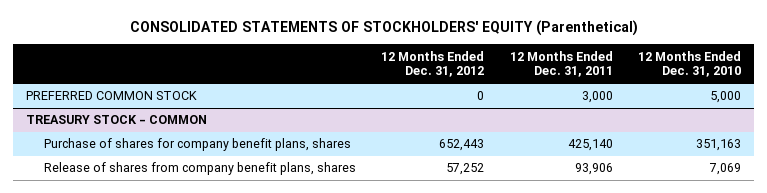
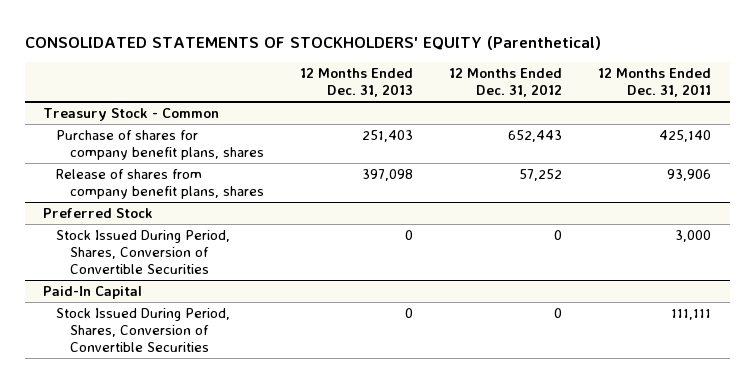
[638,50,742,78] 12 Months Ended Dec. 31, 2010 -> none
none -> [299,68,413,98] 12 Months Ended Dec. 31, 2013
[25,91,197,101] PREFERRED COMMON STOCK -> none
[25,115,207,125] TREASURY STOCK - COMMON -> [43,108,220,122] Treasury Stock - Common
none -> [43,208,154,219] Preferred Stock
none -> [56,230,231,274] Stock Issued During Period, Shares, Conversion of Convertible Securities
none -> [43,286,143,300] Paid-In Capital
none -> [56,308,231,352] Stock Issued During Period, Shares, Conversion of Convertible Securities

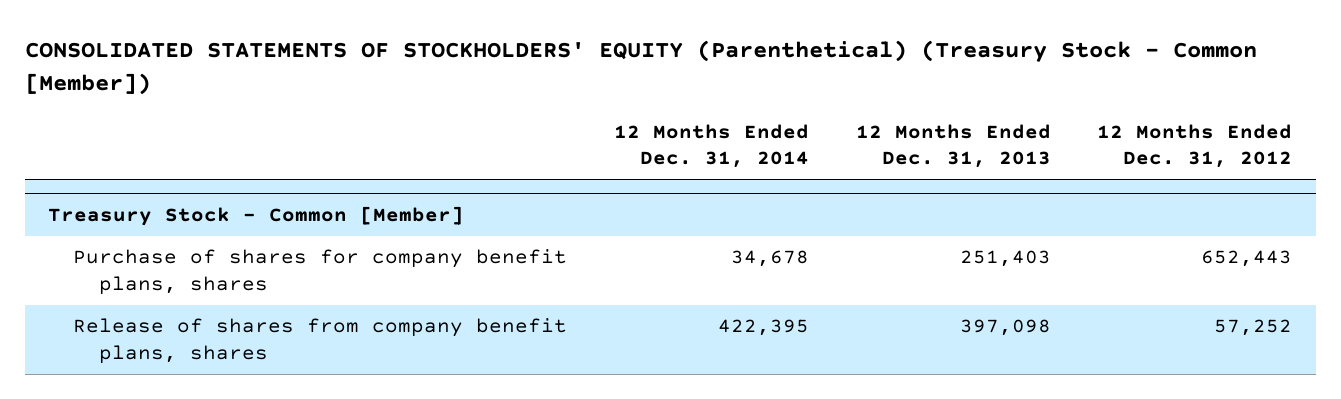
[25,35,602,50] CONSOLIDATED STATEMENTS OF STOCKHOLDERS' EQUITY (Parenthetical) -> [24,40,1257,95] CONSOLIDATED STATEMENTS OF STOCKHOLDERS' EQUITY (Parenthetical) (Treasury Stock - Common [Member])
[598,68,712,98] 12 Months Ended Dec. 31, 2011 -> none
none -> [614,123,810,169] 12 Months Ended Dec. 31, 2014
[43,108,220,122] Treasury Stock - Common -> [48,205,465,226] Treasury Stock - Common [Member]
[43,208,154,219] Preferred Stock -> none
[56,230,231,274] Stock Issued During Period, Shares, Conversion of Convertible Securities -> none
[43,286,143,300] Paid-In Capital -> none
[56,308,231,352] Stock Issued During Period, Shares, Conversion of Convertible Securities -> none

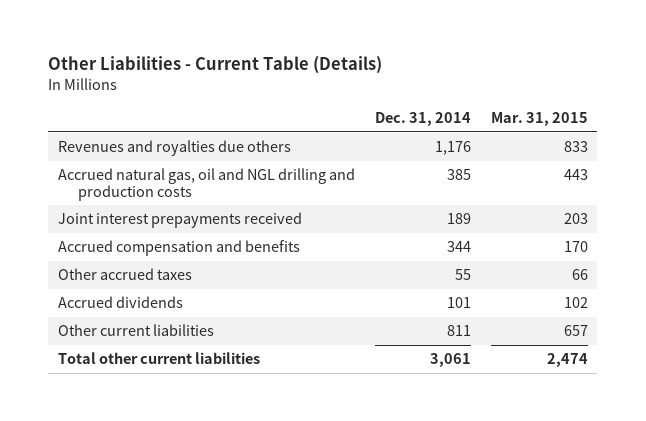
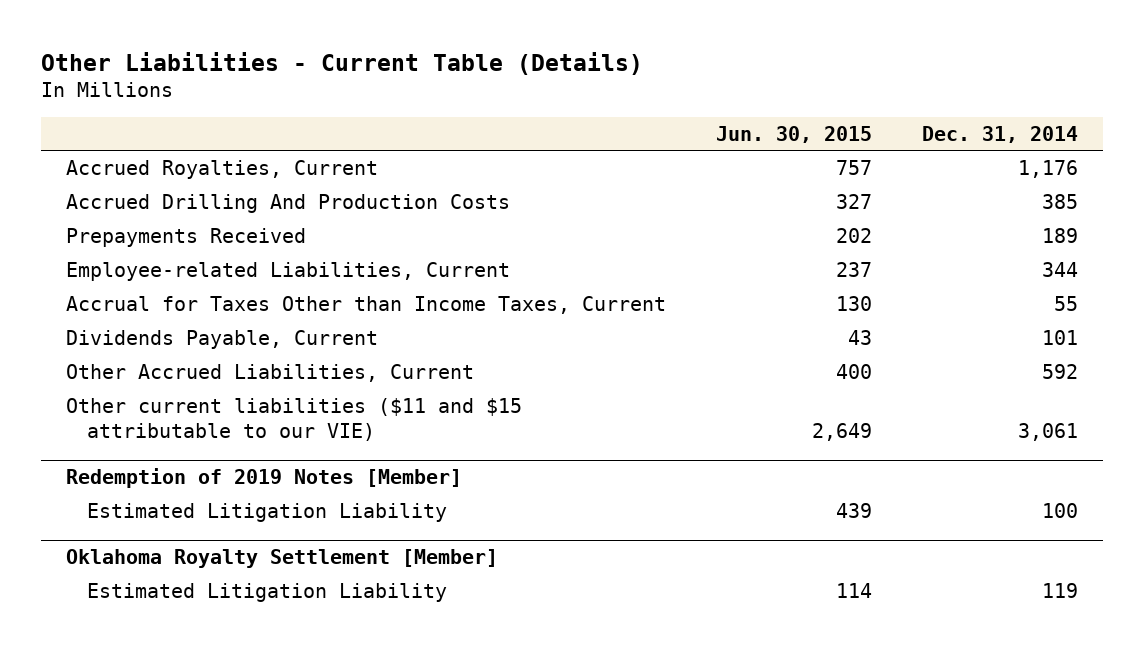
[490,112,588,127] Mar. 31, 2015 -> none
none -> [715,125,872,143] Jun. 30, 2015
[58,140,292,157] Revenues and royalties due others -> [65,159,378,179] Accrued Royalties, Current
[58,168,356,201] Accrued natural gas, oil and NGL drilling and production costs -> [65,193,510,213] Accrued Drilling And Production Costs
[58,212,303,229] Joint interest prepayments received -> [65,227,306,247] Prepayments Received
[58,240,301,257] Accrued compensation and benefits -> [65,261,510,281] Employee-related Liabilities, Current
[58,268,193,281] Other accrued taxes -> [65,295,666,314] Accrual for Taxes Other than Income Taxes, Current
[58,296,184,309] Accrued dividends -> [65,329,378,349] Dividends Payable, Current
[58,324,215,337] Other current liabilities -> [65,363,474,382] Other Accrued Liabilities, Current
[446,325,471,337] 811 -> [1041,363,1078,379] 592
[58,352,261,365] Total other current liabilities -> [65,397,522,441] Other current liabilities ($11 and $15 attributable to our VIE)
none -> [65,468,462,489] Redemption of 2019 Notes [Member]
none -> [87,502,448,522] Estimated Litigation Liability
none -> [65,549,498,569] Oklahoma Royalty Settlement [Member]
none -> [87,582,448,602] Estimated Litigation Liability

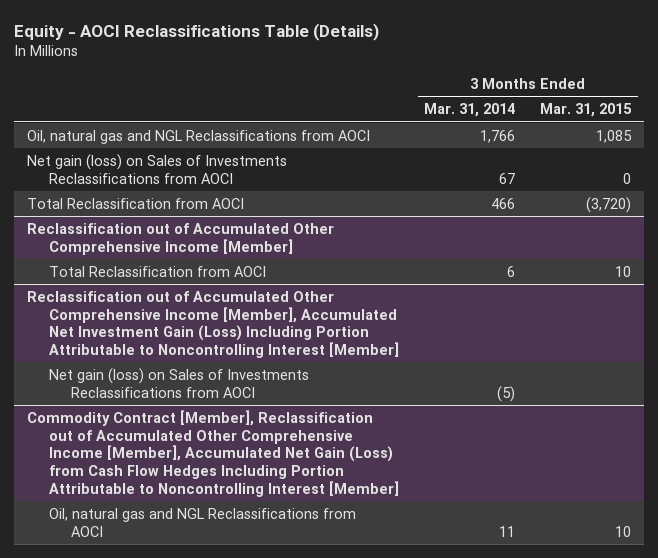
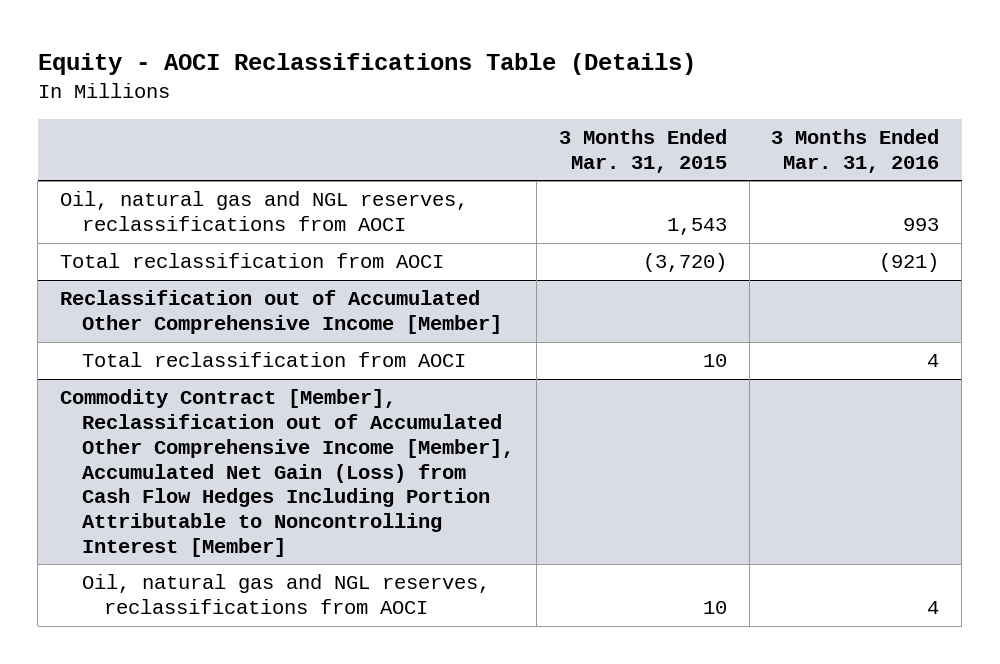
[423,103,515,118] Mar. 31, 2014 -> none
none -> [771,128,940,173] 3 Months Ended Mar. 31, 2016
[26,153,287,184] Net gain (loss) on Sales of Investments Reclassifications from AOCI -> none
[26,129,370,144] Oil, natural gas and NGL Reclassifications from AOCI -> [60,191,469,232] Oil, natural gas and NGL reserves, reclassifications from AOCI
[596,129,633,143] 1,085 -> [666,218,727,236] 1,543
[26,197,244,209] Total Reclassification from AOCI -> [60,253,445,269] Total reclassification from AOCI
[26,290,399,358] Reclassification out of Accumulated Other Comprehensive Income [Member], Accumulated Net Investment Gain (Loss) Including Portion Attributable to Noncontrolling Interest [Member] -> none
[48,367,309,398] Net gain (loss) on Sales of Investments Reclassifications from AOCI -> none
[48,265,266,277] Total Reclassification from AOCI -> [82,352,467,368] Total reclassification from AOCI
[48,507,356,537] Oil, natural gas and NGL Reclassifications from AOCI -> [82,574,491,615] Oil, natural gas and NGL reserves, reclassifications from AOCI

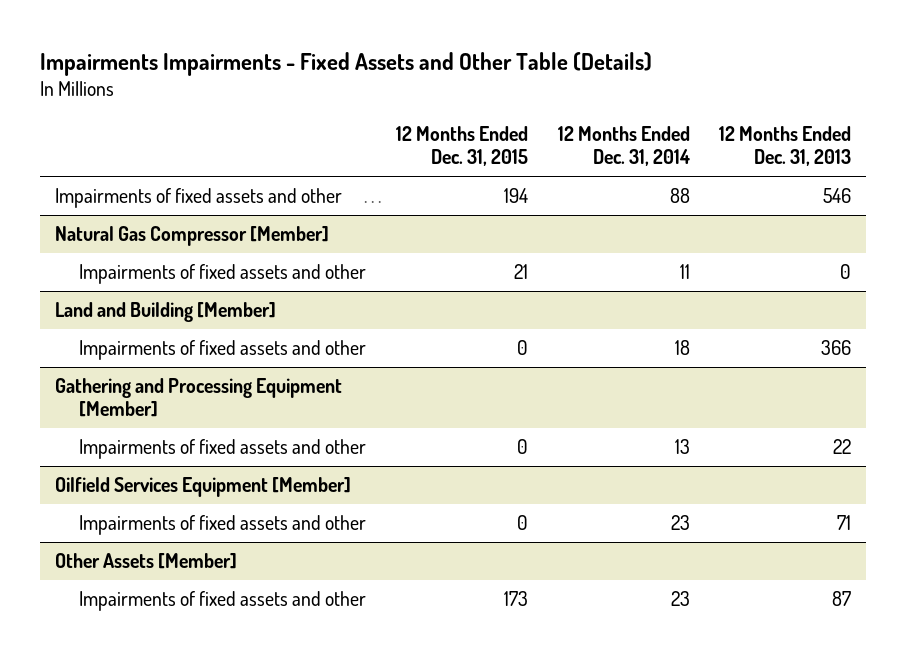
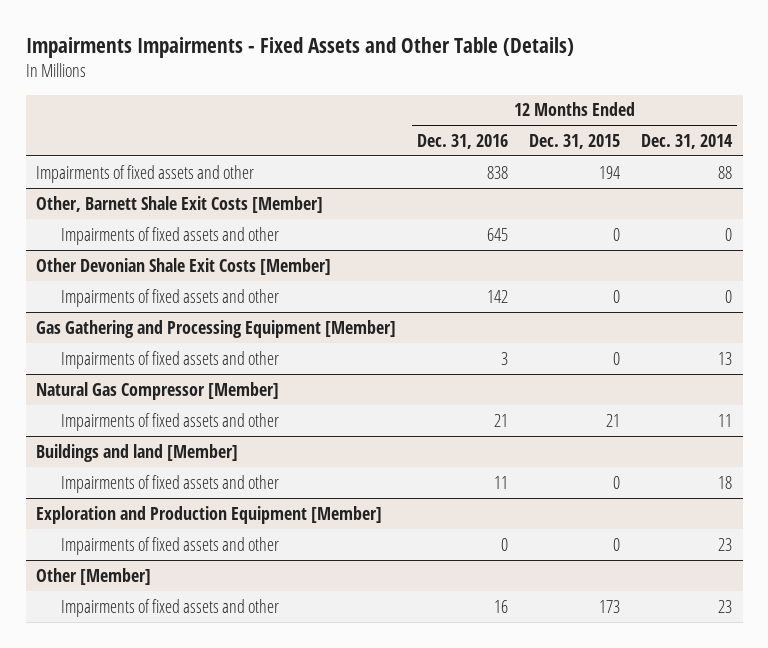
[719,126,852,167] 12 Months Ended Dec. 31, 2013 -> none
none -> [417,133,509,149] Dec. 31, 2016
none -> [36,195,324,213] Other, Barnett Shale Exit Costs [Member]
none -> [61,226,280,245] Impairments of fixed assets and other
none -> [36,257,332,275] Other Devonian Shale Exit Costs [Member]
none -> [61,288,280,307] Impairments of fixed assets and other
none -> [36,319,397,338] Gas Gathering and Processing Equipment [Member]
none -> [61,350,280,369] Impairments of fixed assets and other
[54,301,276,322] Land and Building [Member] -> [36,443,239,462] Buildings and land [Member]
[54,377,342,417] Gathering and Processing Equipment [Member] -> none
[78,438,366,459] Impairments of fixed assets and other -> none
[54,476,351,497] Oilfield Services Equipment [Member] -> [36,505,383,524] Exploration and Production Equipment [Member]
[54,552,237,569] Other Assets [Member] -> [36,567,152,585] Other [Member]

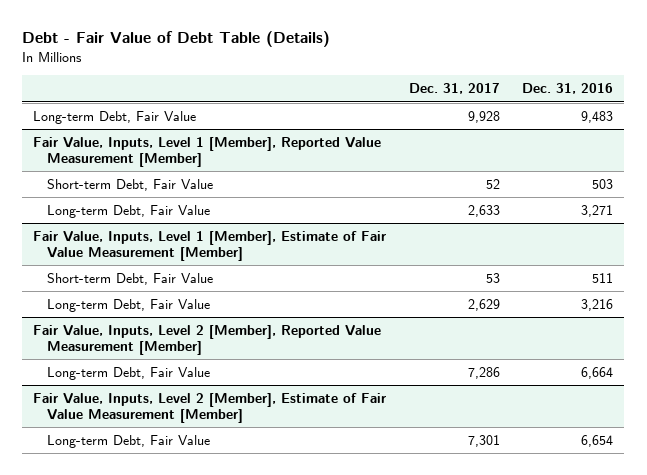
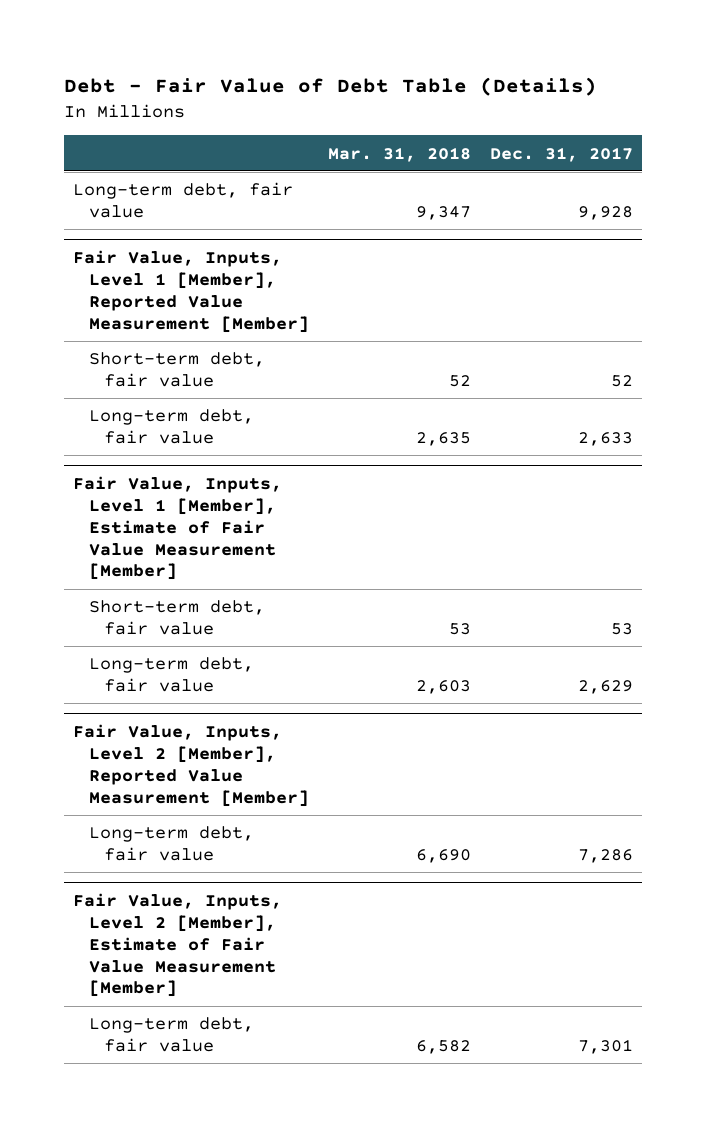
[522,83,614,95] Dec. 31, 2016 -> none
none -> [327,146,471,162] Mar. 31, 2018
[33,110,197,124] Long-term Debt, Fair Value -> [73,182,294,218] Long-term debt, fair value
[46,178,213,191] Short-term Debt, Fair Value -> [88,352,265,387] Short-term debt, fair value
[46,204,210,218] Long-term Debt, Fair Value -> [88,409,254,444] Long-term debt, fair value
[46,272,213,285] Short-term Debt, Fair Value -> [88,600,265,635] Short-term debt, fair value
[46,298,210,312] Long-term Debt, Fair Value -> [88,657,254,692] Long-term debt, fair value
[46,366,210,380] Long-term Debt, Fair Value -> [88,826,254,861] Long-term debt, fair value
[46,434,210,448] Long-term Debt, Fair Value -> [88,1017,254,1052] Long-term debt, fair value

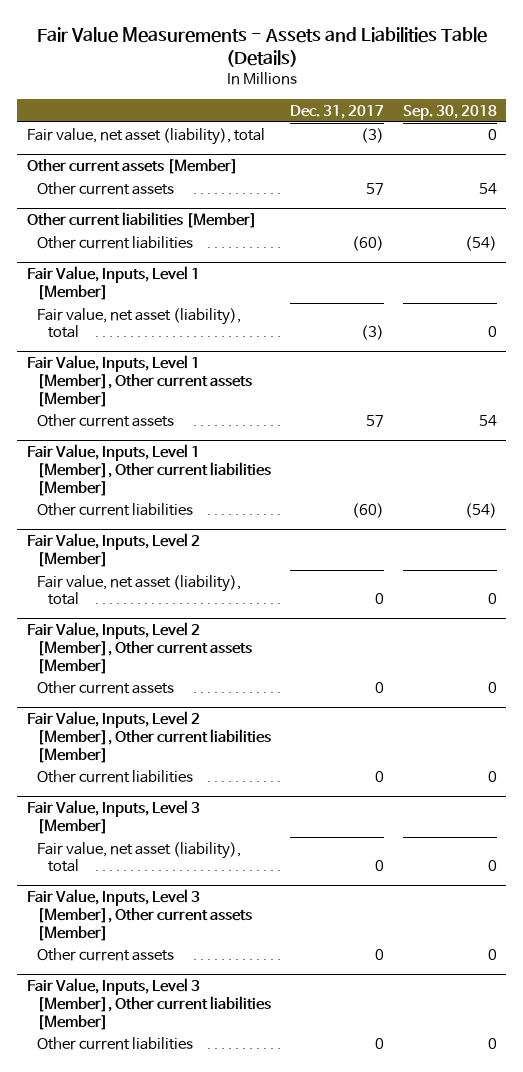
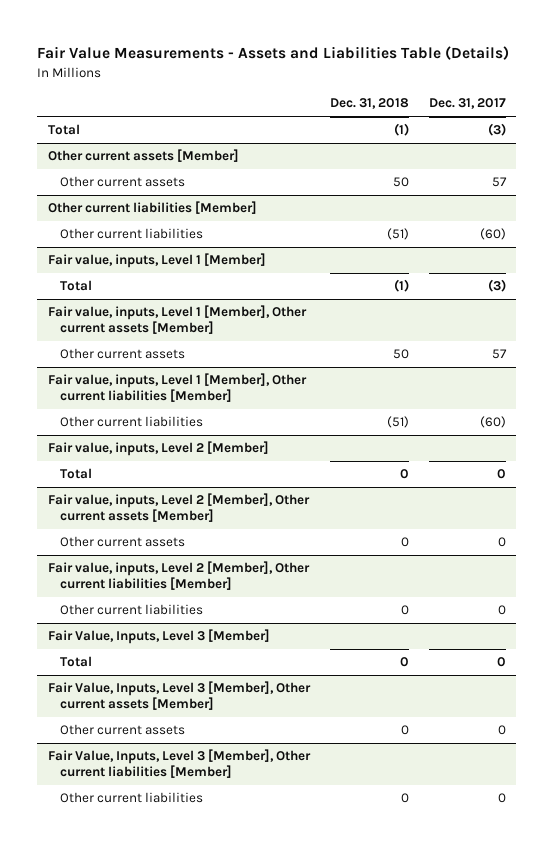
[402,104,497,120] Sep. 30, 2018 -> none
none -> [329,98,409,110] Dec. 31, 2018
[26,127,265,145] Fair value, net asset (liability), total -> [47,124,80,136] Total
[26,266,200,301] Fair Value, Inputs, Level 1 [Member] -> [47,253,266,269] Fair value, inputs, Level 1 [Member]
[37,307,242,339] Fair value, net asset (liability), total -> [60,280,93,292] Total
[26,355,253,407] Fair Value, Inputs, Level 1 [Member], Other current assets [Member] -> [47,305,307,334] Fair value, inputs, Level 1 [Member], Other current assets [Member]
[26,444,272,496] Fair Value, Inputs, Level 1 [Member], Other current liabilities [Member] -> [47,373,307,402] Fair value, inputs, Level 1 [Member], Other current liabilities [Member]
[26,533,200,568] Fair Value, Inputs, Level 2 [Member] -> [47,441,269,457] Fair value, inputs, Level 2 [Member]
[37,574,242,606] Fair value, net asset (liability), total -> [60,468,93,480] Total
[26,622,253,674] Fair Value, Inputs, Level 2 [Member], Other current assets [Member] -> [47,493,310,522] Fair value, inputs, Level 2 [Member], Other current assets [Member]
[26,711,272,763] Fair Value, Inputs, Level 2 [Member], Other current liabilities [Member] -> [47,561,310,590] Fair value, inputs, Level 2 [Member], Other current liabilities [Member]
[37,841,242,873] Fair value, net asset (liability), total -> [60,656,93,668] Total

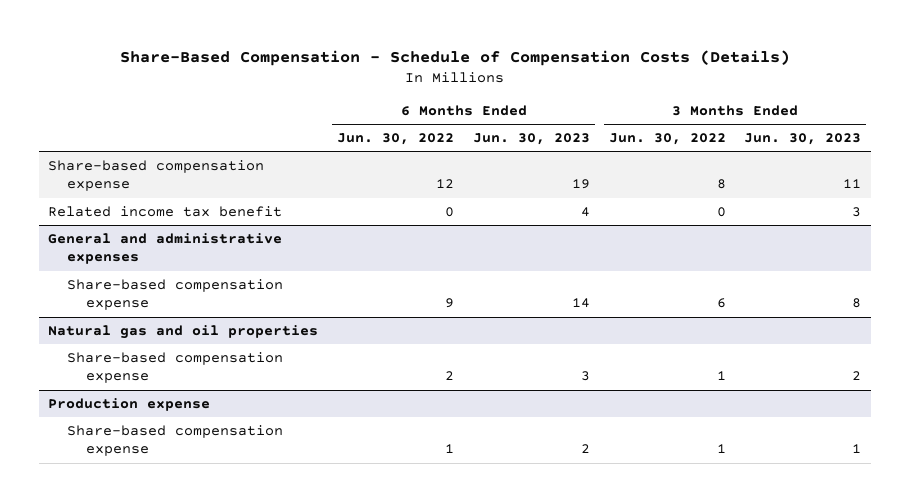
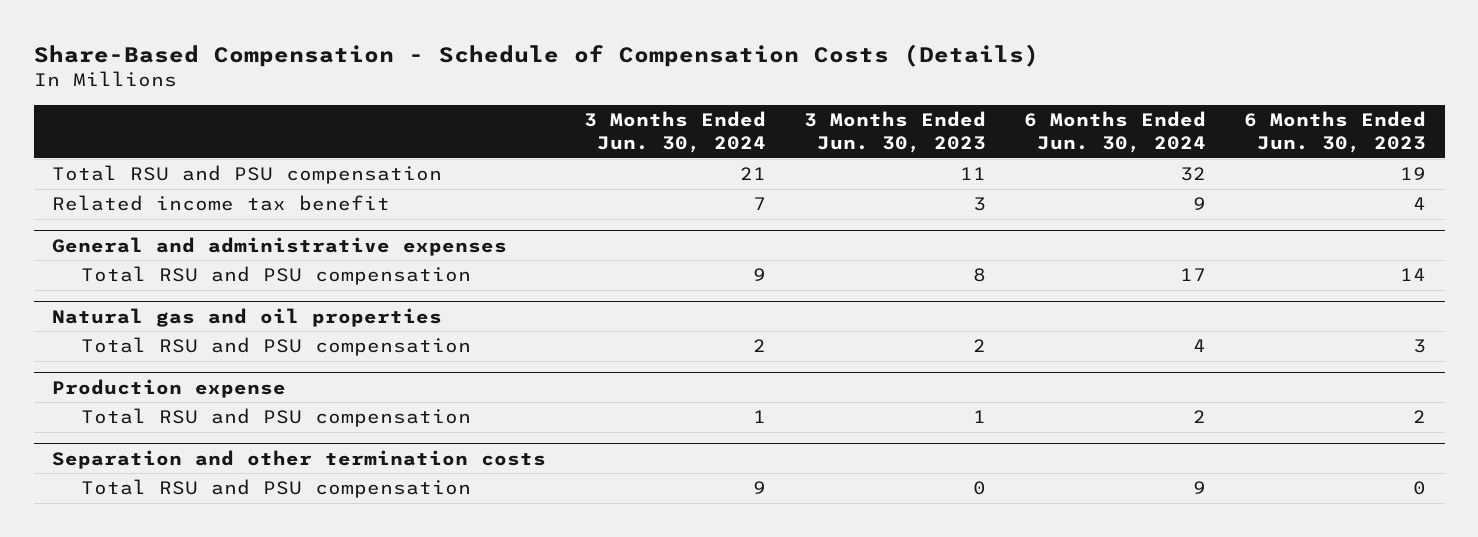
[337,133,455,146] Jun. 30, 2022 -> none
[608,133,726,146] Jun. 30, 2022 -> none
none -> [584,110,767,154] 3 Months Ended Jun. 30, 2024
none -> [1024,110,1207,154] 6 Months Ended Jun. 30, 2024
[48,160,265,192] Share-based compensation expense -> [52,165,443,185] Total RSU and PSU compensation
[67,279,284,311] Share-based compensation expense -> [80,266,471,286] Total RSU and PSU compensation
[67,352,284,384] Share-based compensation expense -> [80,337,471,357] Total RSU and PSU compensation
[67,425,284,457] Share-based compensation expense -> [80,408,471,428] Total RSU and PSU compensation
none -> [52,449,547,469] Separation and other termination costs
none -> [80,479,471,499] Total RSU and PSU compensation

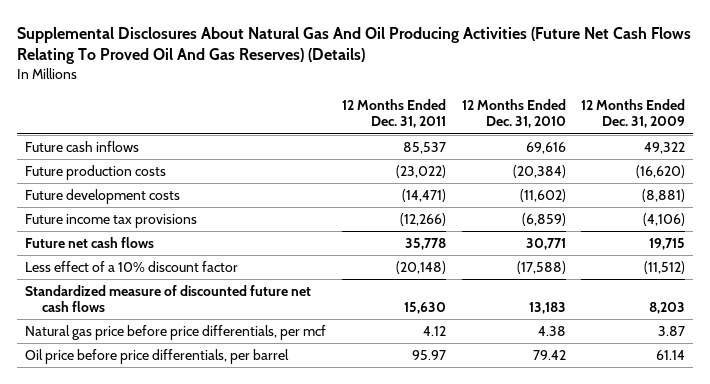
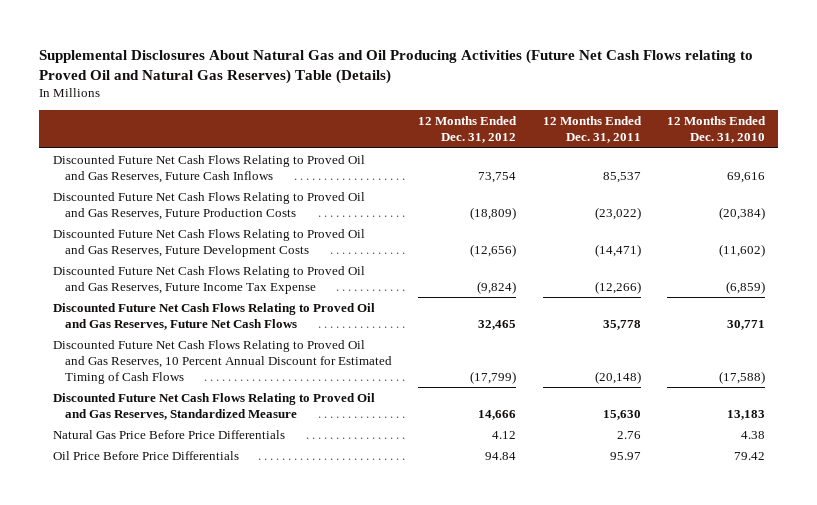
[17,26,692,65] Supplemental Disclosures About Natural Gas And Oil Producing Activities (Future Net Cash Flows Relating To Proved Oil And Gas Reserves) (Details) -> [39,48,754,84] Supplemental Disclosures About Natural Gas and Oil Producing Activities (Future Net Cash Flows relating to Proved Oil and Natural Gas Reserves) Table (Details)
[581,99,686,129] 12 Months Ended Dec. 31, 2009 -> none
none -> [418,115,518,144] 12 Months Ended Dec. 31, 2012
[24,141,139,153] Future cash inflows -> [52,154,365,183] Discounted Future Net Cash Flows Relating to Proved Oil and Gas Reserves, Future Cash Inflows
[24,165,166,181] Future production costs -> [52,191,365,220] Discounted Future Net Cash Flows Relating to Proved Oil and Gas Reserves, Future Production Costs
[24,189,180,205] Future development costs -> [52,228,365,257] Discounted Future Net Cash Flows Relating to Proved Oil and Gas Reserves, Future Development Costs
[24,214,197,229] Future income tax provisions -> [52,265,365,294] Discounted Future Net Cash Flows Relating to Proved Oil and Gas Reserves, Future Income Tax Expense
[24,237,154,249] Future net cash flows -> [52,302,375,330] Discounted Future Net Cash Flows Relating to Proved Oil and Gas Reserves, Future Net Cash Flows
[24,261,238,273] Less effect of a 10% discount factor -> [52,339,393,385] Discounted Future Net Cash Flows Relating to Proved Oil and Gas Reserves, 10 Percent Annual Discount for Estimated Timing of Cash Flows
[24,285,311,313] Standardized measure of discounted future net cash flows -> [52,392,375,420] Discounted Future Net Cash Flows Relating to Proved Oil and Gas Reserves, Standardized Measure
[24,325,326,341] Natural gas price before price differentials, per mcf -> [52,429,285,439] Natural Gas Price Before Price Differentials
[422,326,446,337] 4.12 -> [616,430,641,439] 2.76
[24,349,289,365] Oil price before price differentials, per barrel -> [52,450,239,460] Oil Price Before Price Differentials

